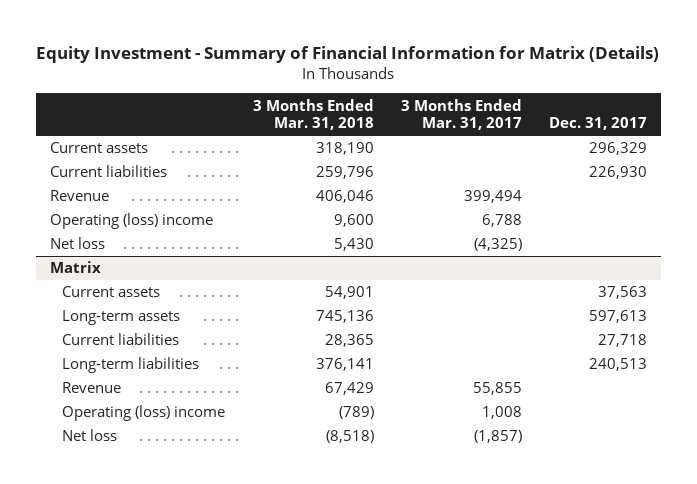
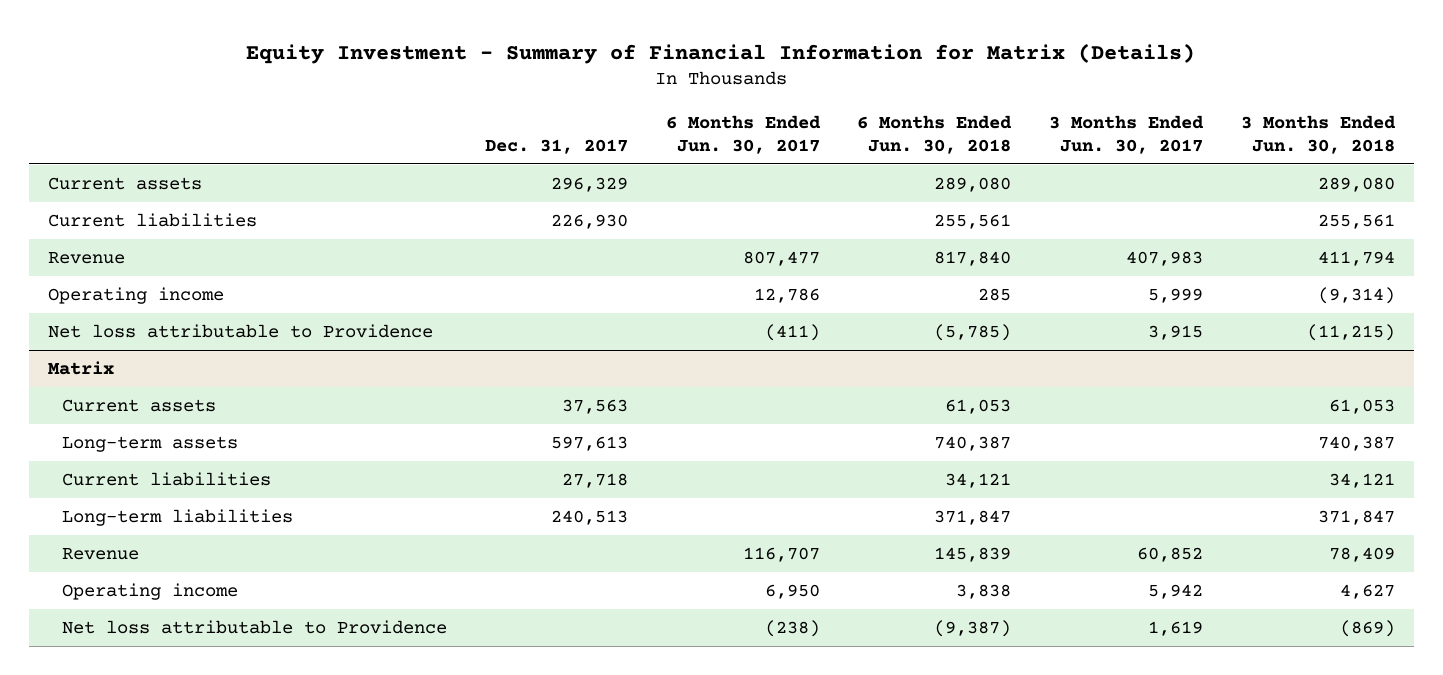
[252,98,374,131] 3 Months Ended Mar. 31, 2018 -> none
[400,98,522,131] 3 Months Ended Mar. 31, 2017 -> none
none -> [665,114,821,154] 6 Months Ended Jun. 30, 2017
none -> [857,114,1013,154] 6 Months Ended Jun. 30, 2018
none -> [1049,114,1205,154] 3 Months Ended Jun. 30, 2017
none -> [1241,114,1397,154] 3 Months Ended Jun. 30, 2018
[49,213,213,230] Operating (loss) income -> [47,286,224,304] Operating income
[49,237,105,250] Net loss -> [47,323,433,338] Net loss attributable to Providence
[62,405,226,422] Operating (loss) income -> [61,582,238,600] Operating income
[62,429,118,442] Net loss -> [61,619,447,634] Net loss attributable to Providence

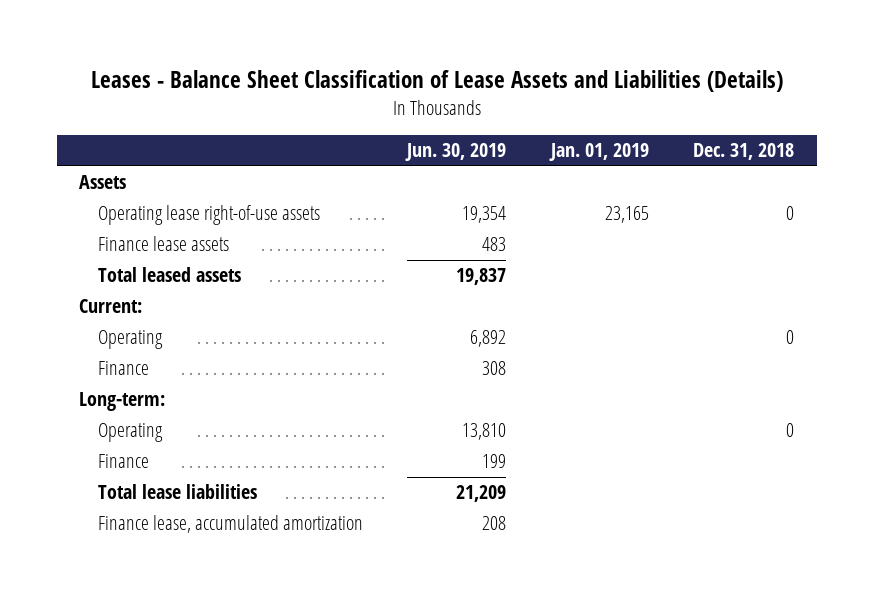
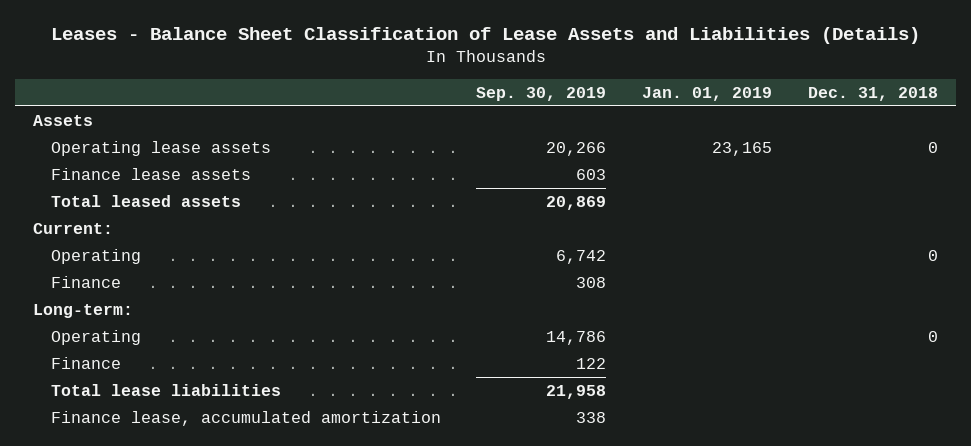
[405,143,507,162] Jun. 30, 2019 -> none
none -> [476,86,607,101] Sep. 30, 2019
[98,205,321,226] Operating lease right-of-use assets -> [50,140,271,156] Operating lease assets

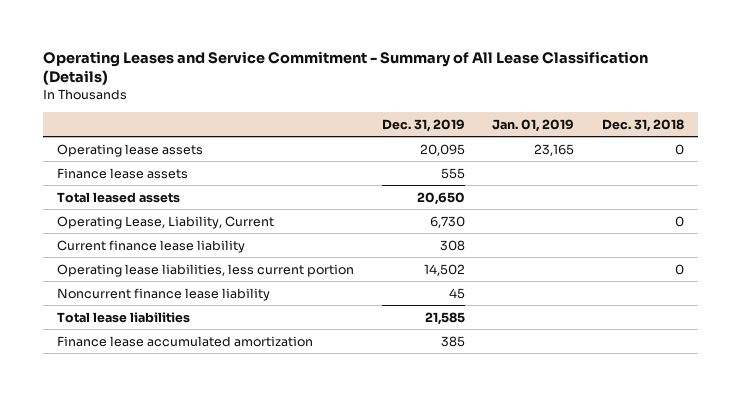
[50,27,920,45] Leases - Balance Sheet Classification of Lease Assets and Liabilities (Details) -> [43,50,649,86] Operating Leases and Service Commitment - Summary of All Lease Classification (Details)
[476,86,607,101] Sep. 30, 2019 -> none
none -> [381,118,465,132] Dec. 31, 2019
[32,114,93,126] Assets -> none
[32,222,113,234] Current: -> none
[32,303,133,318] Long-term: -> none
[50,248,141,264] Operating -> [57,215,275,229] Operating Lease, Liability, Current
[50,275,121,288] Finance -> [57,239,246,253] Current finance lease liability
[50,329,141,345] Operating -> [57,263,355,277] Operating lease liabilities, less current portion
[50,356,121,369] Finance -> [57,287,271,301] Noncurrent finance lease liability
[50,410,441,426] Finance lease, accumulated amortization -> [57,335,314,347] Finance lease accumulated amortization

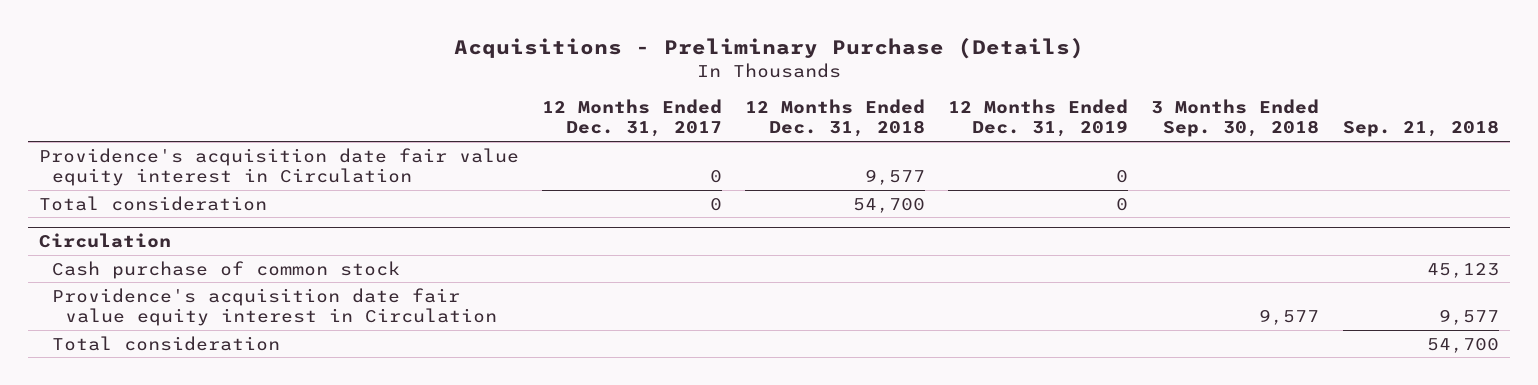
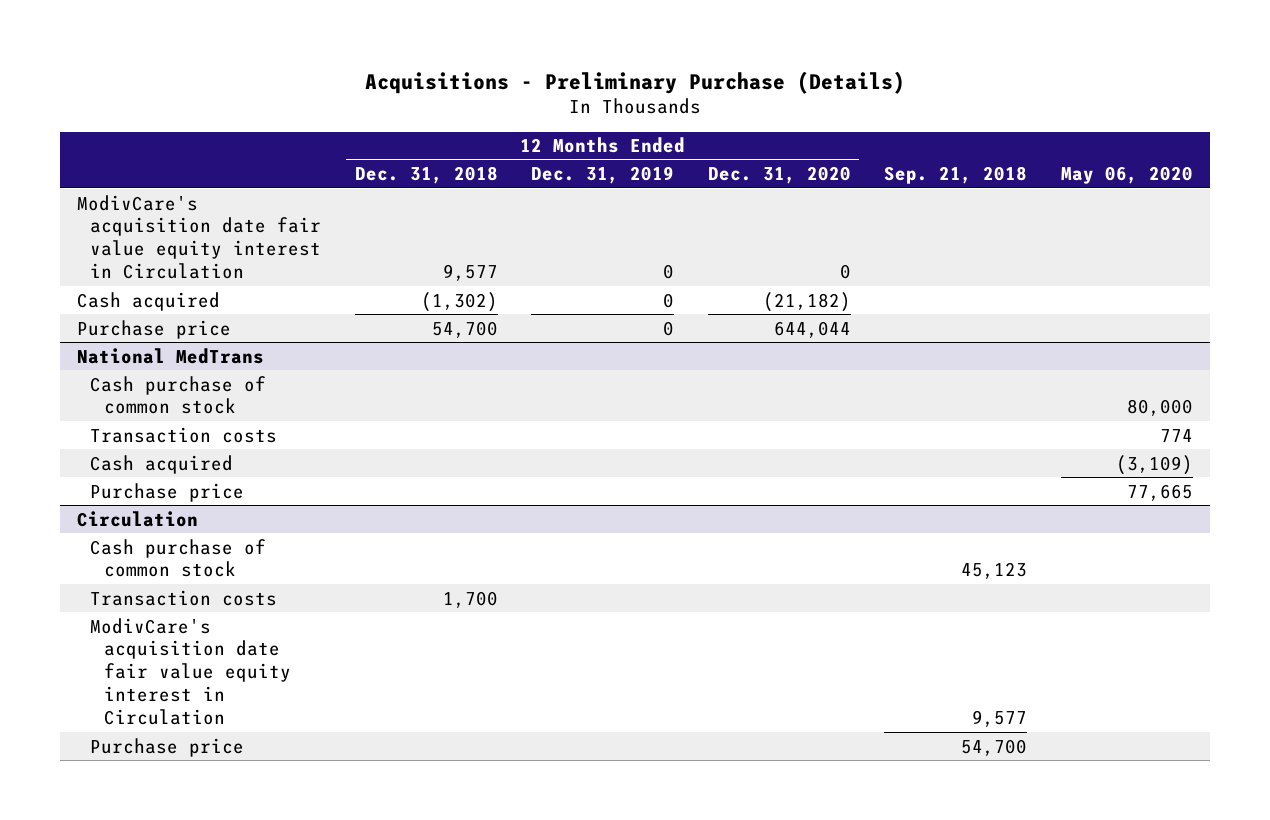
[542,98,723,138] 12 Months Ended Dec. 31, 2017 -> none
[1151,98,1320,138] 3 Months Ended Sep. 30, 2018 -> none
none -> [707,166,851,185] Dec. 31, 2020
none -> [1060,166,1193,185] May 06, 2020
[39,147,520,187] Providence's acquisition date fair value equity interest in Circulation -> [76,194,322,280] ModivCare's acquisition date fair value equity interest in Circulation
none -> [76,291,220,311] Cash acquired
[39,195,268,211] Total consideration -> [76,319,231,339] Purchase price
none -> [76,347,264,364] National MedTrans
none -> [90,375,267,415] Cash purchase of common stock
none -> [90,426,278,443] Transaction costs
none -> [90,454,234,474] Cash acquired
none -> [90,482,245,502] Purchase price
none -> [90,589,278,606] Transaction costs
[52,287,498,327] Providence's acquisition date fair value equity interest in Circulation -> [90,617,291,726] ModivCare's acquisition date fair value equity interest in Circulation
[52,335,281,351] Total consideration -> [90,737,245,757] Purchase price

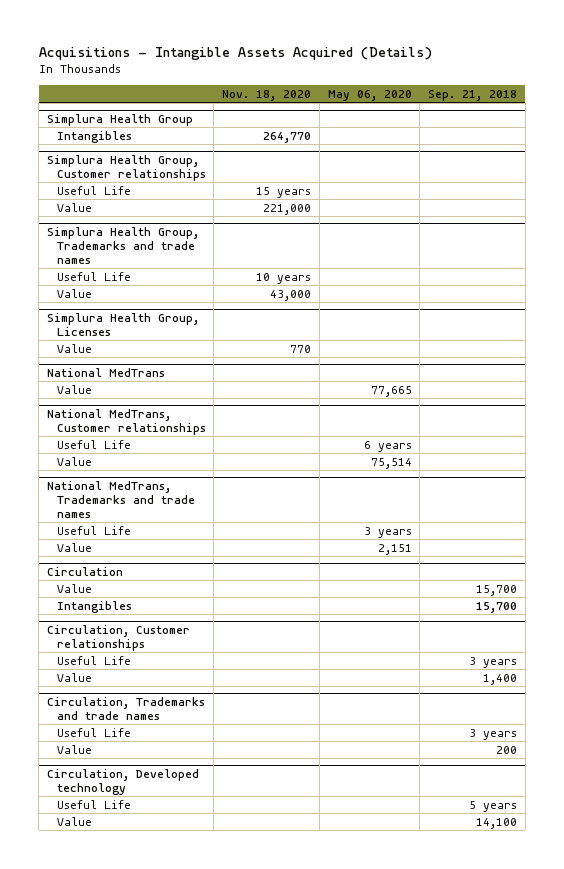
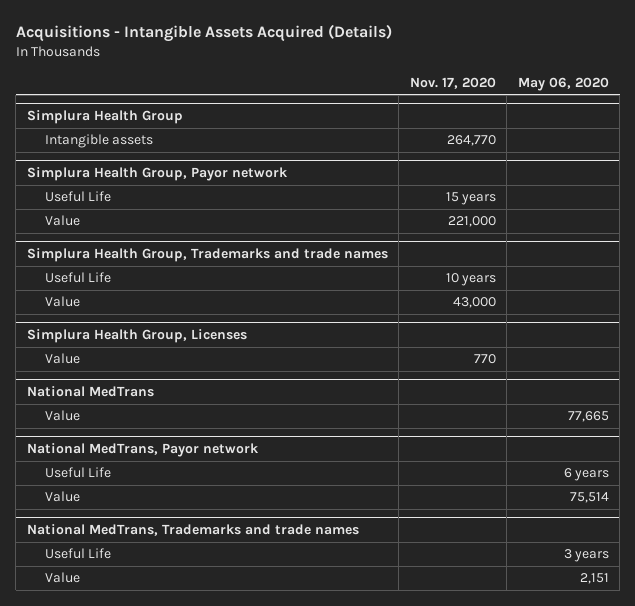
[222,90,312,102] Nov. 18, 2020 -> none
[428,90,518,102] Sep. 21, 2018 -> none
none -> [409,76,496,89] Nov. 17, 2020
[47,154,206,181] Simplura Health Group, Customer relationships -> none
[56,185,131,195] Useful Life -> none
[56,202,92,212] Value -> none
[56,130,132,143] Intangibles -> [45,134,154,149] Intangible assets
none -> [26,167,288,182] Simplura Health Group, Payor network
none -> [45,191,112,203] Useful Life
none -> [45,215,81,227] Value
[47,408,206,435] National MedTrans, Customer relationships -> [26,443,259,458] National MedTrans, Payor network
[47,566,124,576] Circulation -> none
[56,583,92,593] Value -> none
[56,600,132,613] Intangibles -> none
[47,624,191,651] Circulation, Customer relationships -> none
[56,655,131,665] Useful Life -> none
[56,672,92,682] Value -> none
[47,696,206,720] Circulation, Trademarks and trade names -> none
[56,727,131,737] Useful Life -> none
[56,744,92,754] Value -> none
[47,768,200,795] Circulation, Developed technology -> none
[56,799,131,809] Useful Life -> none
[56,816,92,826] Value -> none

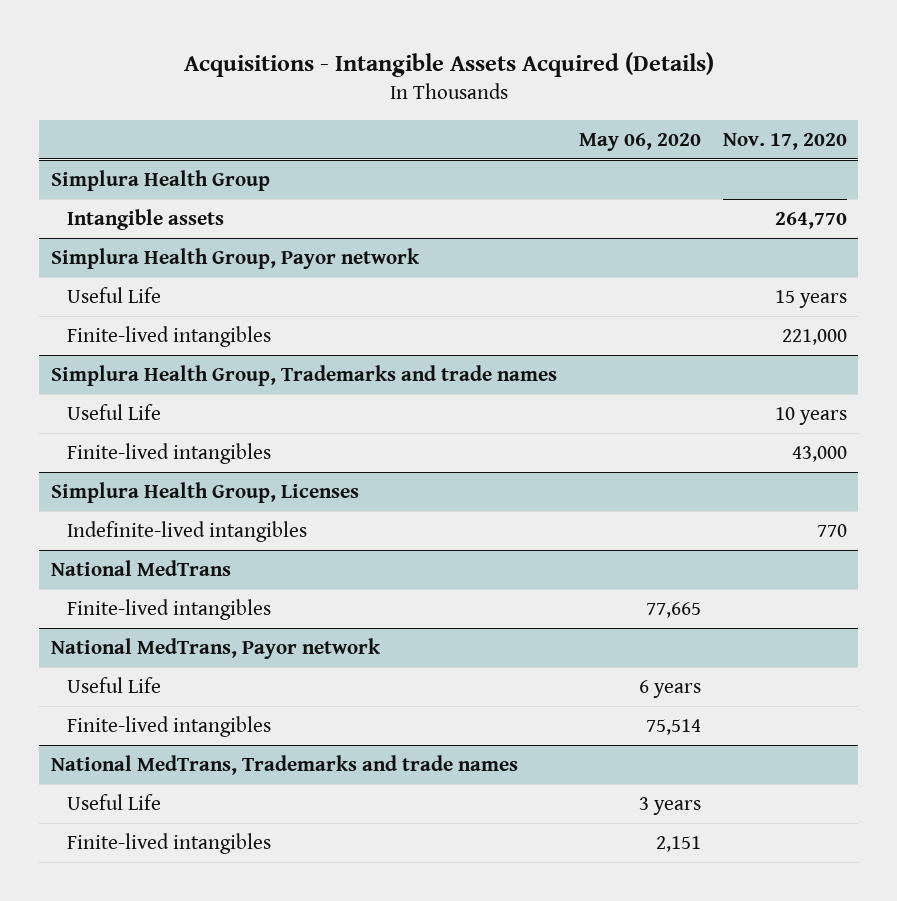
[45,215,81,227] Value -> [66,325,271,347] Finite-lived intangibles
[45,296,81,308] Value -> [66,442,271,464] Finite-lived intangibles
[45,353,81,365] Value -> [66,520,307,542] Indefinite-lived intangibles
[45,410,81,422] Value -> [66,598,271,620] Finite-lived intangibles
[45,491,81,503] Value -> [66,715,271,737] Finite-lived intangibles
[45,572,81,584] Value -> [66,832,271,854] Finite-lived intangibles

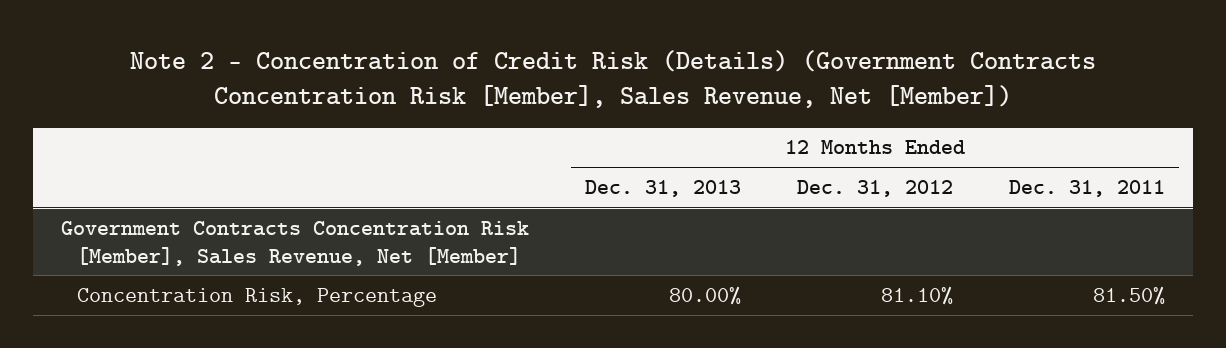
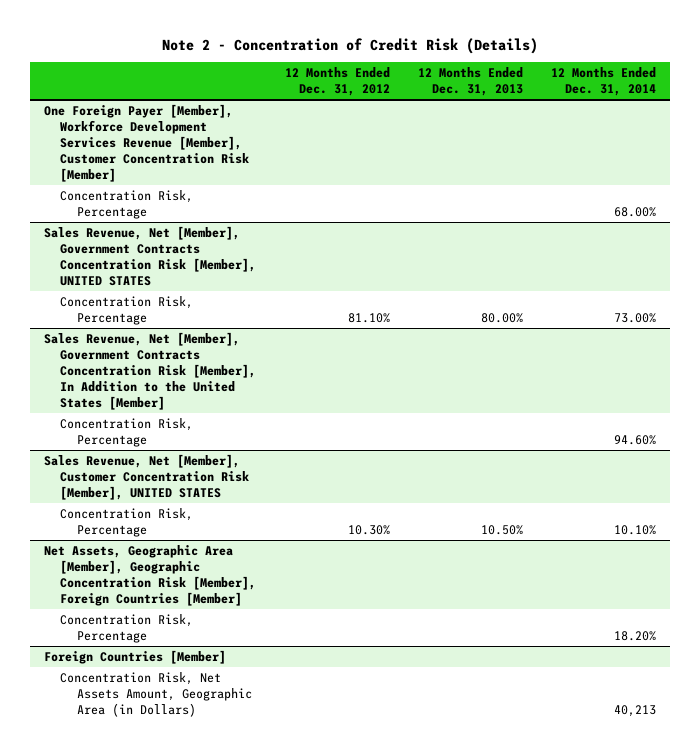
[129,49,1096,109] Note 2 - Concentration of Credit Risk (Details) (Government Contracts Concentration Risk [Member], Sales Revenue, Net [Member]) -> [162,37,539,54] Note 2 - Concentration of Credit Risk (Details)
[1009,180,1166,198] Dec. 31, 2011 -> none
none -> [551,67,657,97] 12 Months Ended Dec. 31, 2014
none -> [44,104,250,182] One Foreign Payer [Member], Workforce Development Services Revenue [Member], Customer Concentration Risk [Member]
none -> [60,190,194,219] Concentration Risk, Percentage
[60,220,529,266] Government Contracts Concentration Risk [Member], Sales Revenue, Net [Member] -> [44,226,257,286] Sales Revenue, Net [Member], Government Contracts Concentration Risk [Member], UNITED STATES
none -> [44,332,257,410] Sales Revenue, Net [Member], Government Contracts Concentration Risk [Member], In Addition to the United States [Member]
none -> [60,418,194,447] Concentration Risk, Percentage
none -> [44,454,250,500] Sales Revenue, Net [Member], Customer Concentration Risk [Member], UNITED STATES
none -> [60,508,194,537] Concentration Risk, Percentage
none -> [44,545,257,606] Net Assets, Geographic Area [Member], Geographic Concentration Risk [Member], Foreign Countries [Member]
none -> [60,614,194,643] Concentration Risk, Percentage
none -> [44,650,227,665] Foreign Countries [Member]
none -> [60,672,252,717] Concentration Risk, Net Assets Amount, Geographic Area (in Dollars)

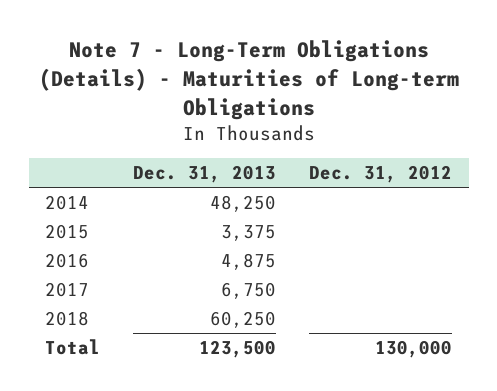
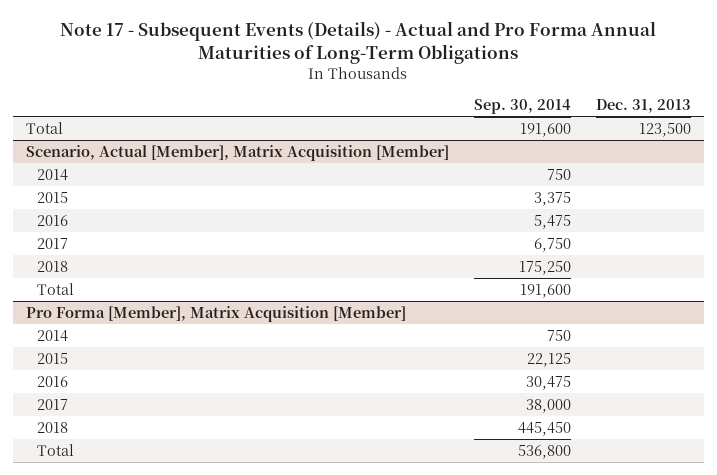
[38,40,459,120] Note 7 - Long-Term Obligations (Details) - Maturities of Long-term Obligations -> [60,21,657,64] Note 17 - Subsequent Events (Details) - Actual and Pro Forma Annual Maturities of Long-Term Obligations
[309,165,453,184] Dec. 31, 2012 -> none
none -> [473,99,571,115] Sep. 30, 2014
[45,195,90,211] 2014 -> none
[45,224,90,240] 2015 -> none
[45,253,90,269] 2016 -> none
[45,282,90,298] 2017 -> none
[45,311,90,327] 2018 -> none
none -> [25,144,449,161] Scenario, Actual [Member], Matrix Acquisition [Member]
none -> [37,168,69,181] 2014
none -> [37,191,69,203] 2015
none -> [37,214,69,226] 2016
none -> [37,237,69,249] 2017
none -> [37,260,69,272] 2018
none -> [37,282,75,295] Total
none -> [25,305,406,322] Pro Forma [Member], Matrix Acquisition [Member]
none -> [37,329,69,342] 2014
none -> [37,352,69,364] 2015
none -> [37,375,69,387] 2016
none -> [37,398,69,410] 2017
none -> [37,421,69,433] 2018
none -> [37,443,75,456] Total

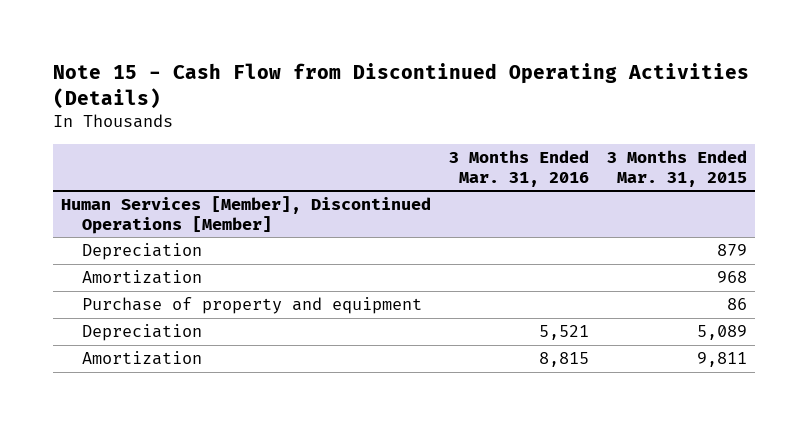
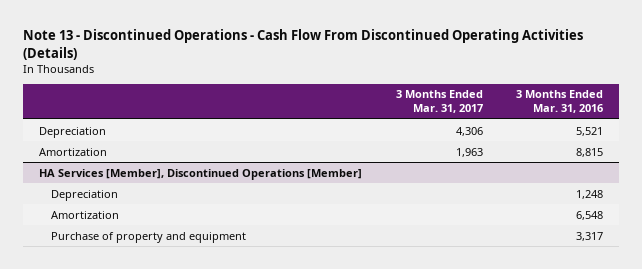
[52,62,749,109] Note 15 - Cash Flow from Discontinued Operating Activities (Details) -> [22,29,583,60] Note 13 - Discontinued Operations - Cash Flow From Discontinued Operating Activities (Details)
[606,150,747,187] 3 Months Ended Mar. 31, 2015 -> none
none -> [395,90,483,114] 3 Months Ended Mar. 31, 2017
[61,196,432,234] Human Services [Member], Discontinued Operations [Member] -> none
[81,243,202,261] Depreciation -> none
[81,270,202,285] Amortization -> none
[81,297,422,315] Purchase of property and equipment -> none
none -> [39,168,363,180] HA Services [Member], Discontinued Operations [Member]
none -> [50,189,118,201] Depreciation
none -> [50,210,119,219] Amortization
none -> [50,231,246,243] Purchase of property and equipment

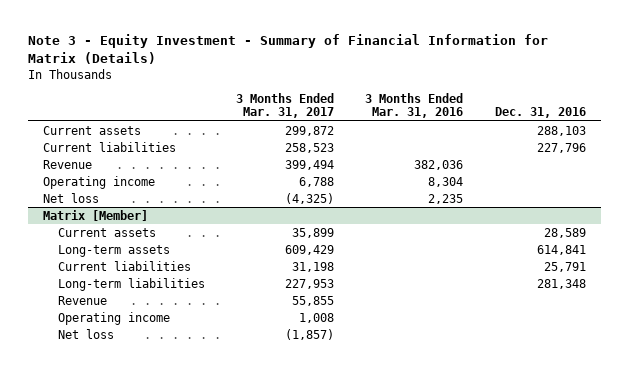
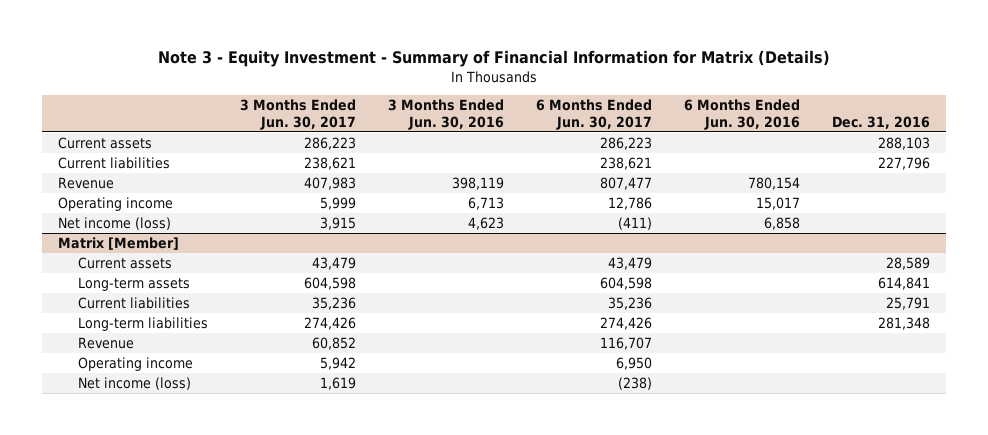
[236,92,335,119] 3 Months Ended Mar. 31, 2017 -> none
[365,92,464,119] 3 Months Ended Mar. 31, 2016 -> none
none -> [239,99,356,130] 3 Months Ended Jun. 30, 2017
none -> [387,99,504,130] 3 Months Ended Jun. 30, 2016
none -> [535,99,652,130] 6 Months Ended Jun. 30, 2017
none -> [683,99,800,130] 6 Months Ended Jun. 30, 2016
[43,192,100,203] Net loss -> [58,217,172,231] Net income (loss)
[58,328,115,339] Net loss -> [77,377,191,391] Net income (loss)

